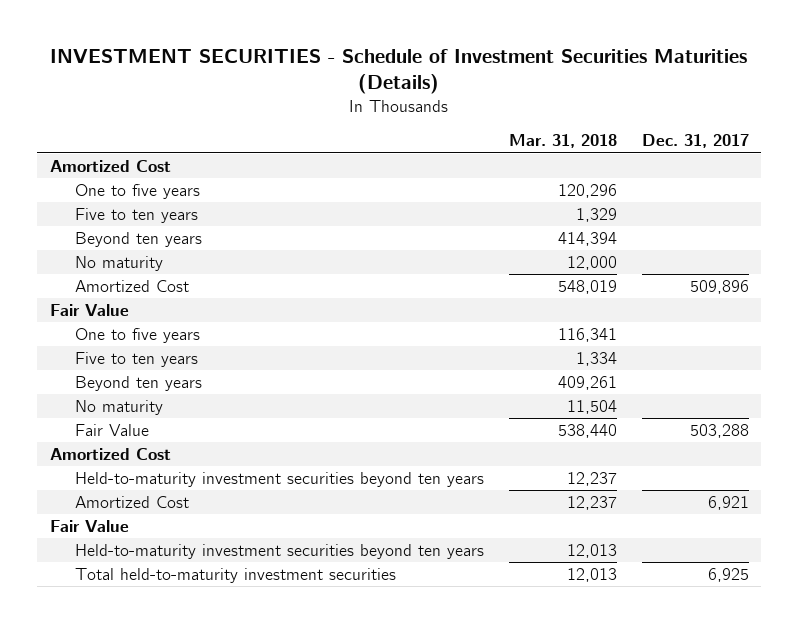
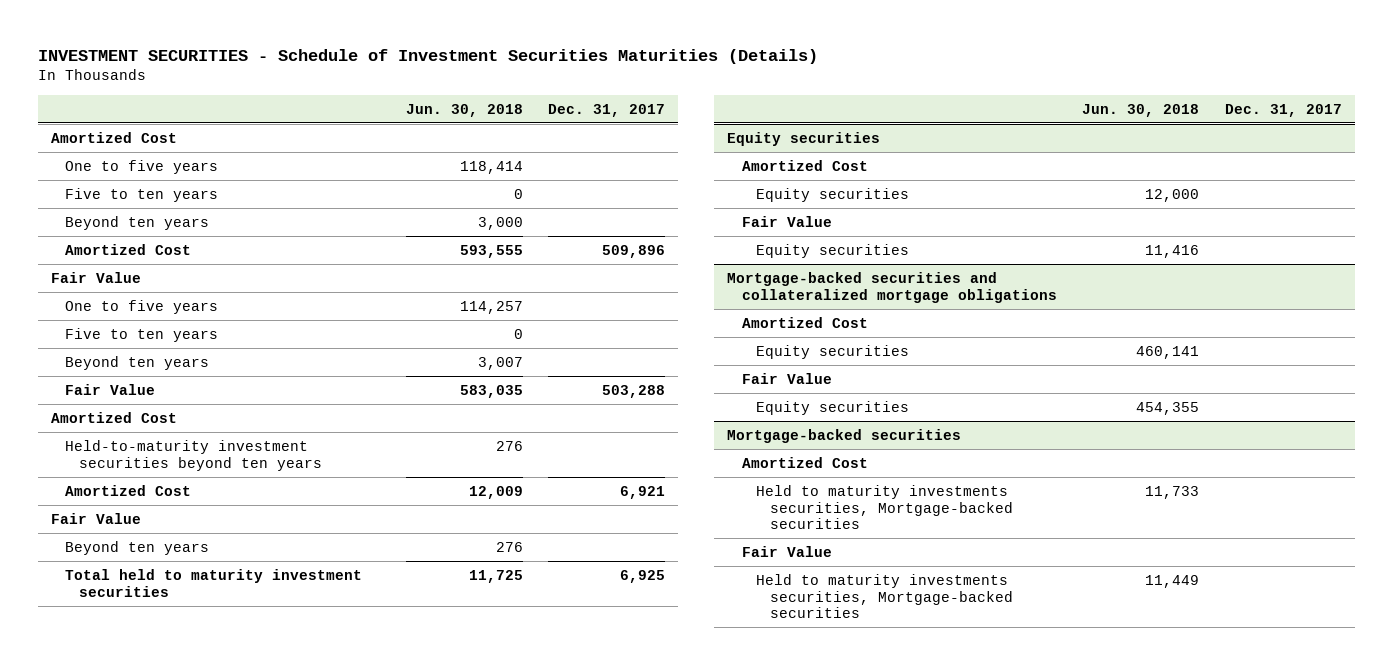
[508,134,617,149] Mar. 31, 2018 -> none
none -> [405,103,523,117] Jun. 30, 2018
[74,255,163,271] No maturity -> none
[74,399,163,415] No maturity -> none
[74,543,484,559] Held-to-maturity investment securities beyond ten years -> [65,540,210,555] Beyond ten years
[74,567,396,583] Total held-to-maturity investment securities -> [65,568,363,597] Total held to maturity investment securities
none -> [727,131,881,146] Equity securities
none -> [741,159,868,171] Amortized Cost
none -> [756,187,910,202] Equity securities
none -> [741,215,832,227] Fair Value
none -> [756,243,910,258] Equity securities
none -> [727,271,1057,303] Mortgage-backed securities and collateralized mortgage obligations
none -> [741,316,868,328] Amortized Cost
none -> [756,344,910,359] Equity securities
none -> [741,372,832,384] Fair Value
none -> [756,400,910,415] Equity securities
none -> [727,428,962,443] Mortgage-backed securities
none -> [741,456,868,468] Amortized Cost
none -> [756,484,1014,530] Held to maturity investments securities, Mortgage-backed securities
none -> [741,545,832,557] Fair Value
none -> [756,573,1014,619] Held to maturity investments securities, Mortgage-backed securities

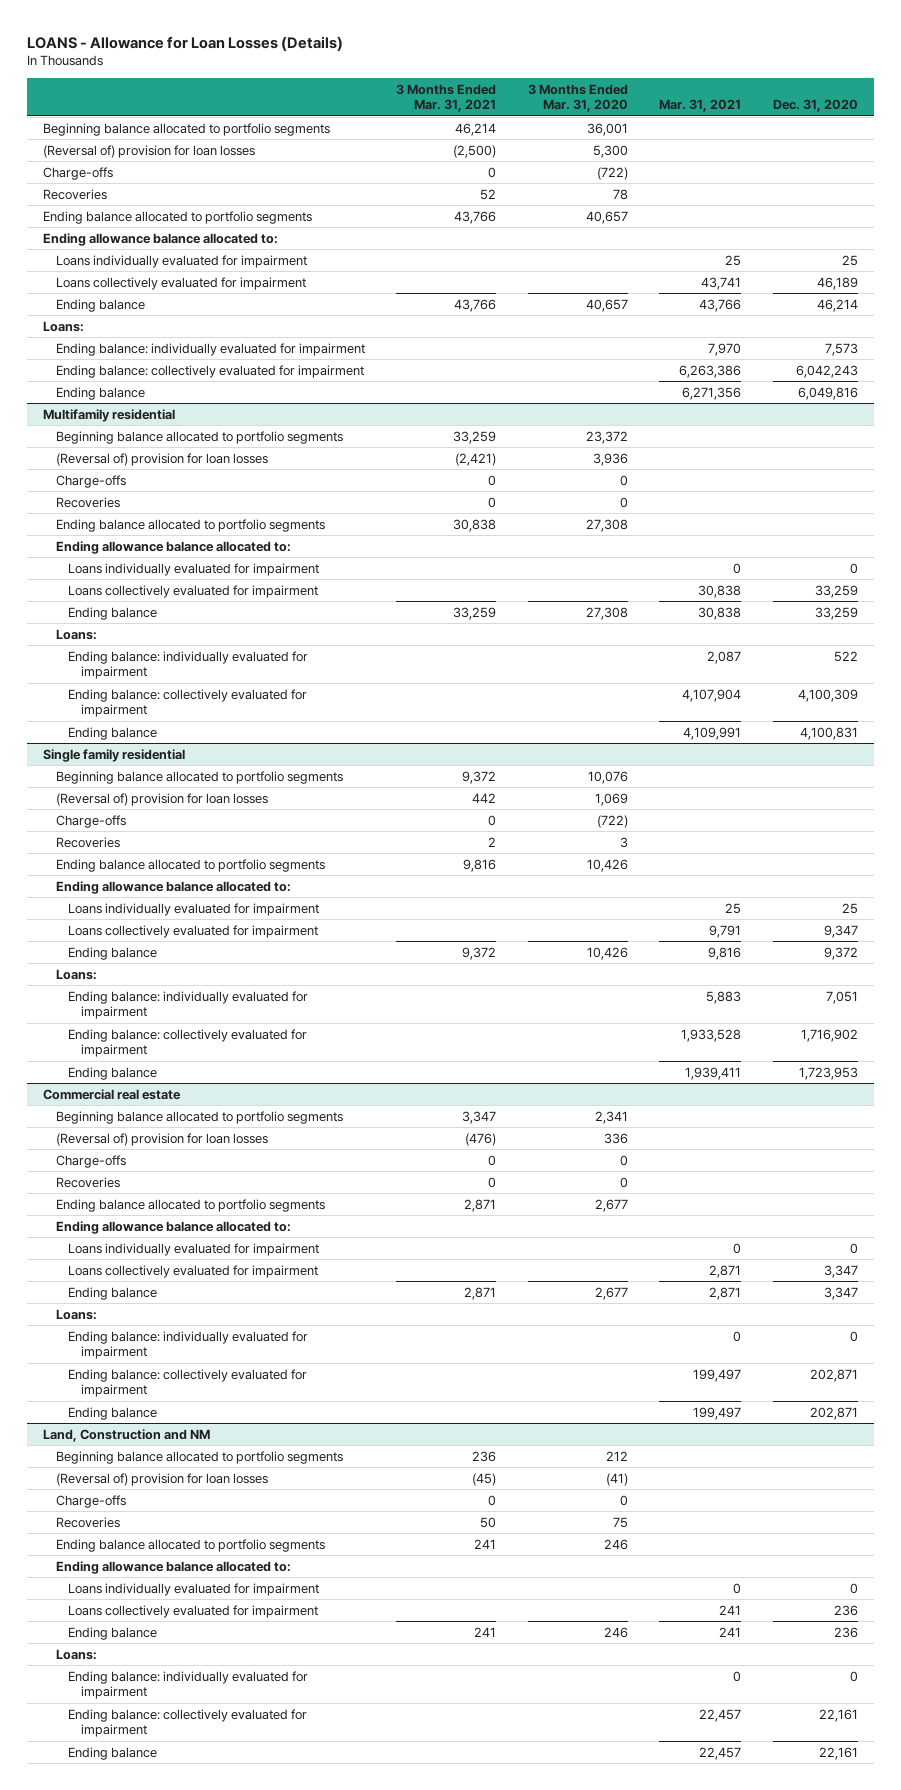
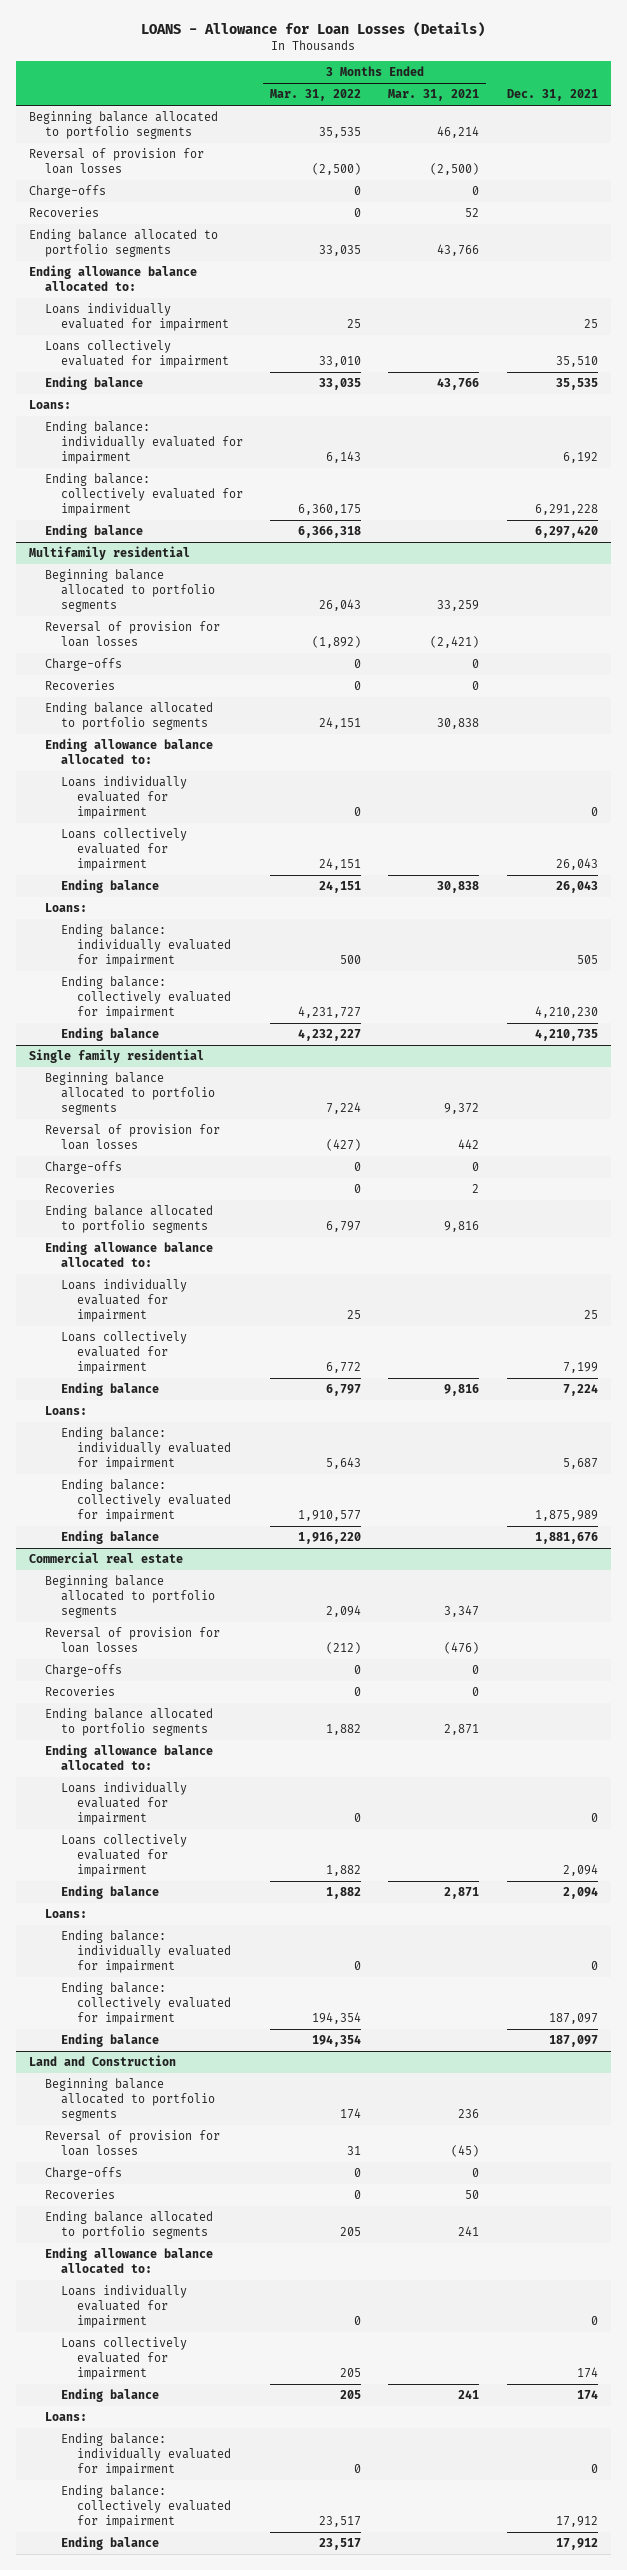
[527,83,628,113] 3 Months Ended Mar. 31, 2020 -> none
[659,99,742,113] Mar. 31, 2021 -> none
[772,99,858,113] Dec. 31, 2020 -> none
none -> [270,89,362,102] Mar. 31, 2022
none -> [506,89,598,102] Dec. 31, 2021
[43,144,256,158] (Reversal of) provision for loan losses -> [29,148,205,174] Reversal of provision for loan losses
[55,452,268,466] (Reversal of) provision for loan losses -> [45,621,221,647] Reversal of provision for loan losses
[453,606,497,620] 33,259 -> [437,881,480,894] 30,838
[55,792,268,806] (Reversal of) provision for loan losses -> [45,1124,221,1150] Reversal of provision for loan losses
[462,946,497,960] 9,372 -> [444,1384,480,1397] 9,816
[55,1132,268,1146] (Reversal of) provision for loan losses -> [45,1627,221,1653] Reversal of provision for loan losses
[43,1428,211,1442] Land, Construction and NM -> [29,2055,177,2067] Land and Construction
[55,1472,268,1486] (Reversal of) provision for loan losses -> [45,2130,221,2156] Reversal of provision for loan losses

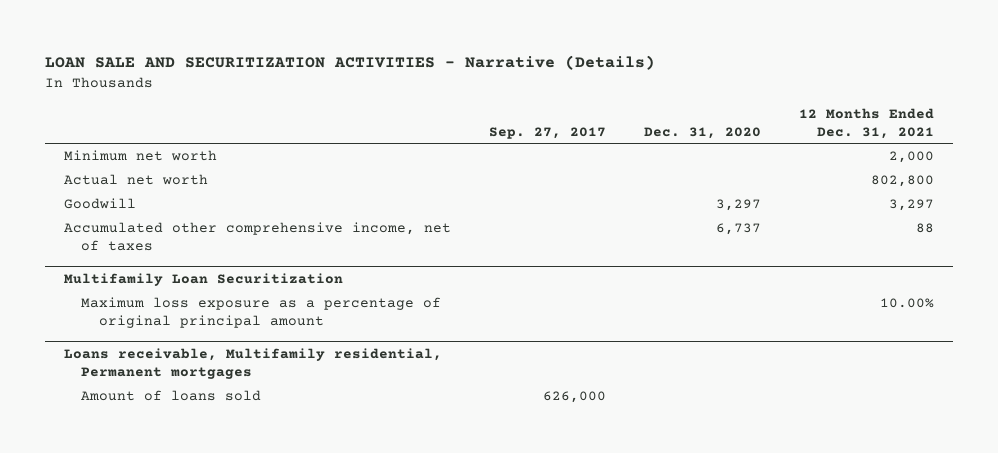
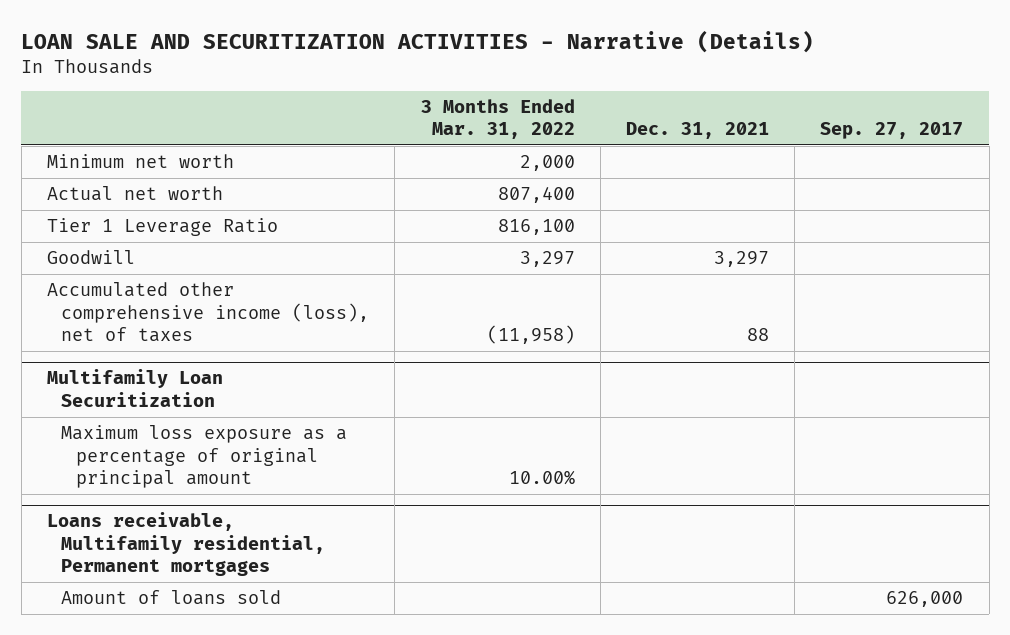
[644,126,762,139] Dec. 31, 2020 -> none
[799,107,935,139] 12 Months Ended Dec. 31, 2021 -> none
none -> [420,98,575,140] 3 Months Ended Mar. 31, 2022
none -> [625,122,769,140] Dec. 31, 2021
none -> [46,218,278,237] Tier 1 Leverage Ratio
[63,222,451,252] Accumulated other comprehensive income, net of taxes -> [46,282,370,343] Accumulated other comprehensive income (loss), net of taxes

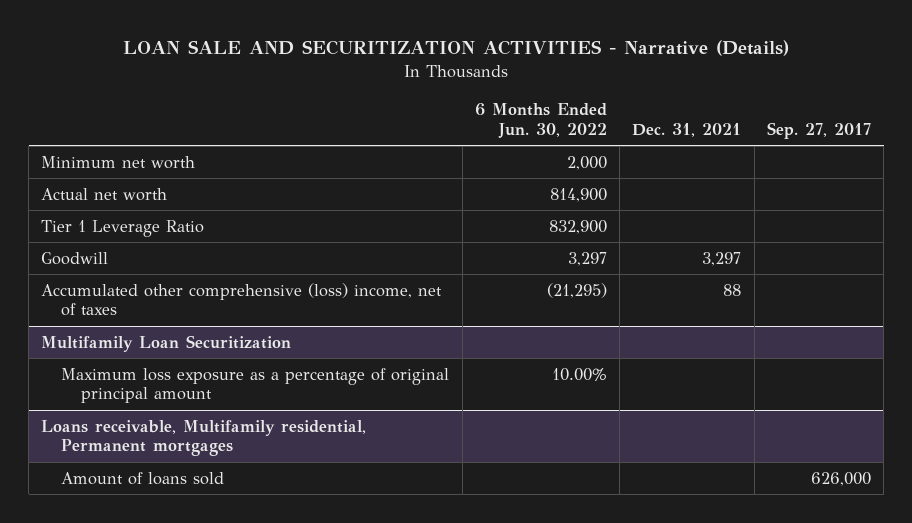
[420,98,575,140] 3 Months Ended Mar. 31, 2022 -> none
none -> [474,103,607,138] 6 Months Ended Jun. 30, 2022
[46,282,370,343] Accumulated other comprehensive income (loss), net of taxes -> [41,282,443,317] Accumulated other comprehensive (loss) income, net of taxes

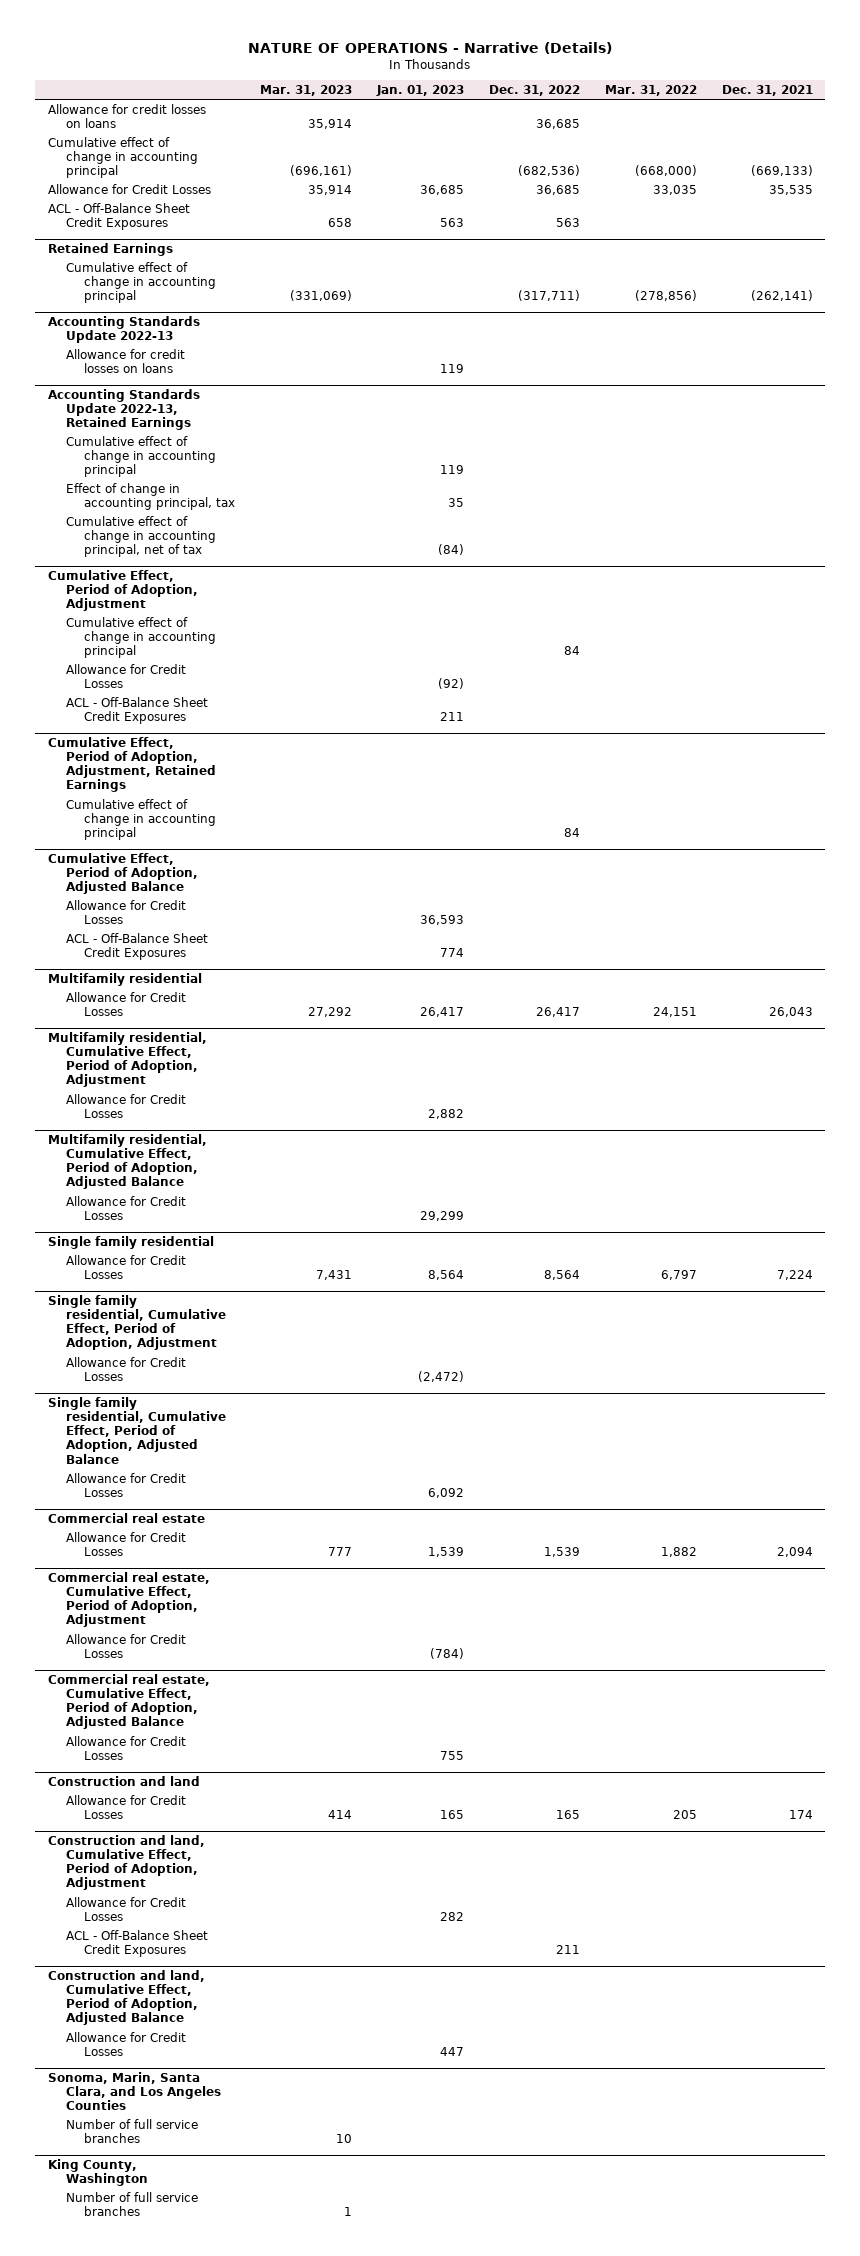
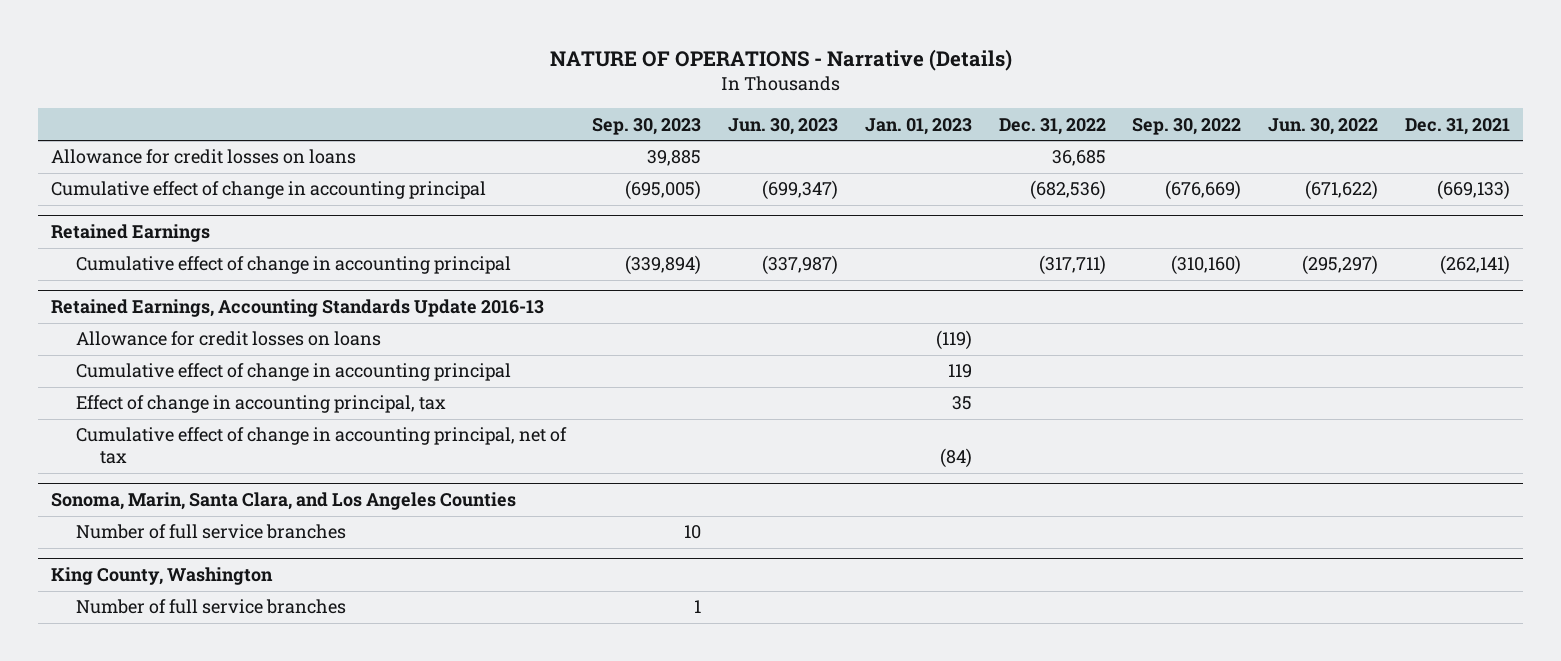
[259,84,352,96] Mar. 31, 2023 -> none
[604,84,697,96] Mar. 31, 2022 -> none
none -> [592,117,702,135] Sep. 30, 2023
none -> [728,117,839,135] Jun. 30, 2023
none -> [1132,117,1242,135] Sep. 30, 2022
none -> [1268,117,1379,135] Jun. 30, 2022
[47,183,211,194] Allowance for Credit Losses -> none
[47,202,190,230] ACL - Off-Balance Sheet Credit Exposures -> none
[47,315,200,343] Accounting Standards Update 2022-13 -> none
[65,348,185,373] Allowance for credit losses on loans -> none
[47,388,200,431] Accounting Standards Update 2022-13, Retained Earnings -> [51,299,545,318] Retained Earnings, Accounting Standards Update 2016-13
none -> [75,331,381,347] Allowance for credit losses on loans
[47,569,198,612] Cumulative Effect, Period of Adoption, Adjustment -> none
[65,616,216,659] Cumulative effect of change in accounting principal -> none
[65,663,186,688] Allowance for Credit Losses -> none
[65,696,208,724] ACL - Off-Balance Sheet Credit Exposures -> none
[47,736,216,793] Cumulative Effect, Period of Adoption, Adjustment, Retained Earnings -> none
[65,798,216,841] Cumulative effect of change in accounting principal -> none
[47,852,198,895] Cumulative Effect, Period of Adoption, Adjusted Balance -> none
[65,899,186,924] Allowance for Credit Losses -> none
[65,932,208,960] ACL - Off-Balance Sheet Credit Exposures -> none
[47,972,202,986] Multifamily residential -> none
[65,991,186,1016] Allowance for Credit Losses -> none
[47,1031,207,1088] Multifamily residential, Cumulative Effect, Period of Adoption, Adjustment -> none
[65,1093,186,1118] Allowance for Credit Losses -> none
[47,1133,207,1190] Multifamily residential, Cumulative Effect, Period of Adoption, Adjusted Balance -> none
[65,1195,186,1220] Allowance for Credit Losses -> none
[47,1235,214,1249] Single family residential -> none
[65,1254,186,1279] Allowance for Credit Losses -> none
[47,1294,226,1351] Single family residential, Cumulative Effect, Period of Adoption, Adjustment -> none
[65,1356,186,1381] Allowance for Credit Losses -> none
[47,1396,226,1464] Single family residential, Cumulative Effect, Period of Adoption, Adjusted Balance -> none
[65,1472,186,1497] Allowance for Credit Losses -> none
[47,1512,205,1523] Commercial real estate -> none
[65,1531,186,1556] Allowance for Credit Losses -> none
[47,1571,210,1628] Commercial real estate, Cumulative Effect, Period of Adoption, Adjustment -> none
[65,1633,186,1658] Allowance for Credit Losses -> none
[47,1673,210,1730] Commercial real estate, Cumulative Effect, Period of Adoption, Adjusted Balance -> none
[65,1735,186,1760] Allowance for Credit Losses -> none
[47,1775,200,1786] Construction and land -> none
[65,1794,186,1819] Allowance for Credit Losses -> none
[47,1834,205,1891] Construction and land, Cumulative Effect, Period of Adoption, Adjustment -> none
[65,1896,186,1921] Allowance for Credit Losses -> none
[65,1929,208,1957] ACL - Off-Balance Sheet Credit Exposures -> none
[47,1969,205,2026] Construction and land, Cumulative Effect, Period of Adoption, Adjusted Balance -> none
[65,2031,186,2056] Allowance for Credit Losses -> none

